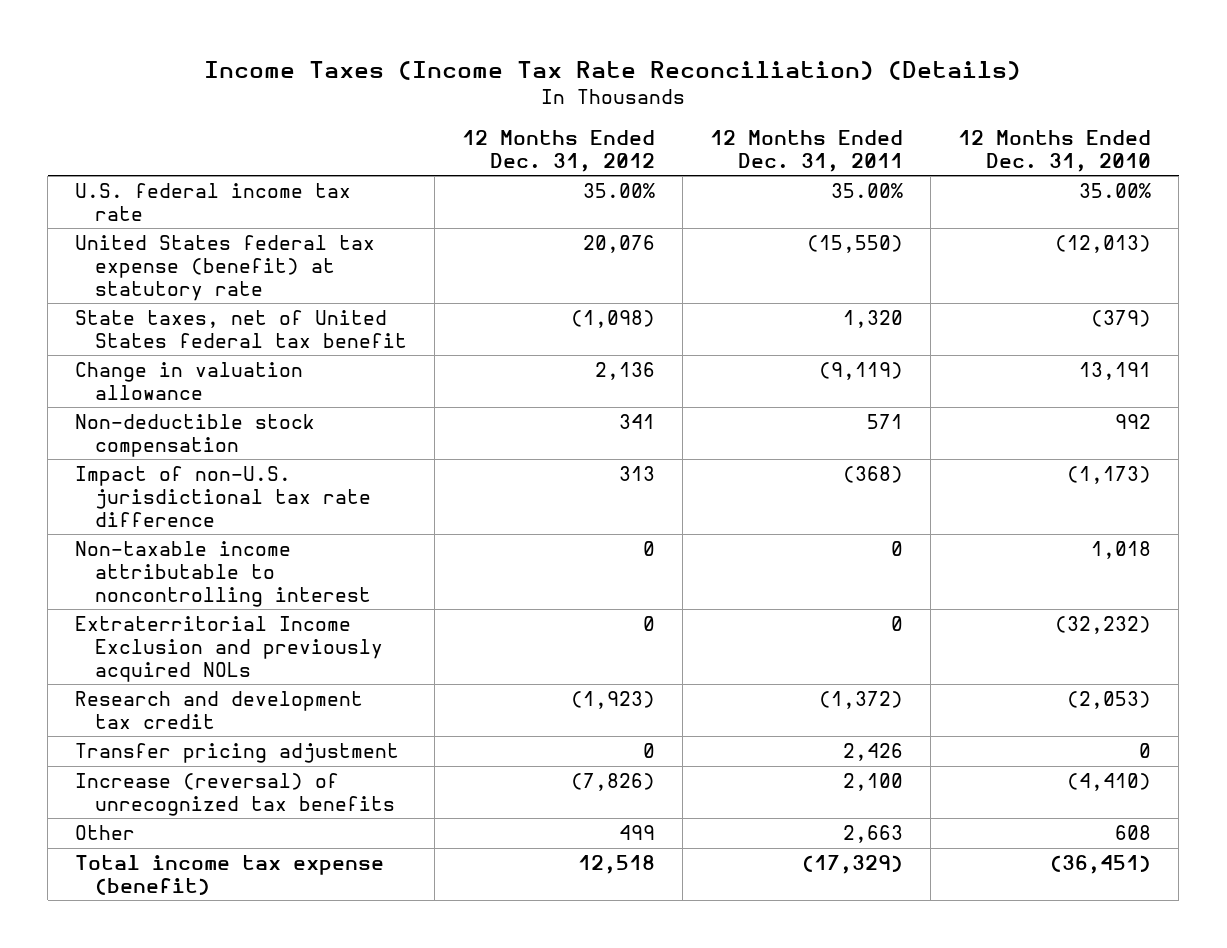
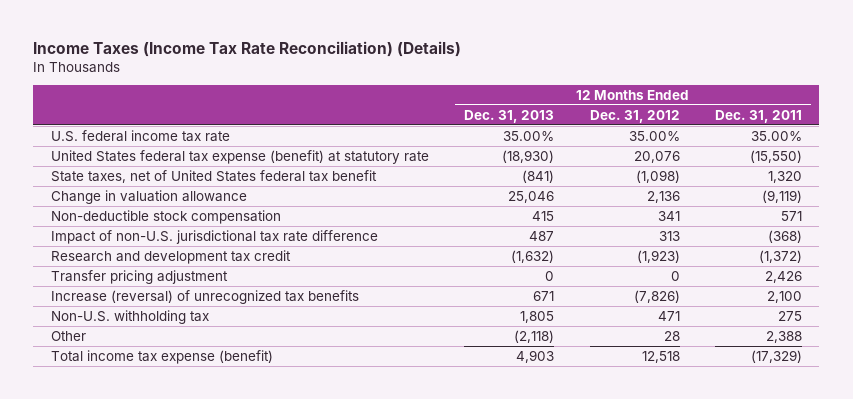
[958,130,1152,172] 12 Months Ended Dec. 31, 2010 -> none
none -> [464,109,555,123] Dec. 31, 2013
[75,541,372,607] Non-taxable income attributable to noncontrolling interest -> none
[75,616,384,682] Extraterritorial Income Exclusion and previously acquired NOLs -> none
none -> [50,309,209,324] Non-U.S. withholding tax
[619,825,656,841] 499 -> [663,330,680,341] 28
[843,825,904,844] 2,663 -> [765,330,802,343] 2,388

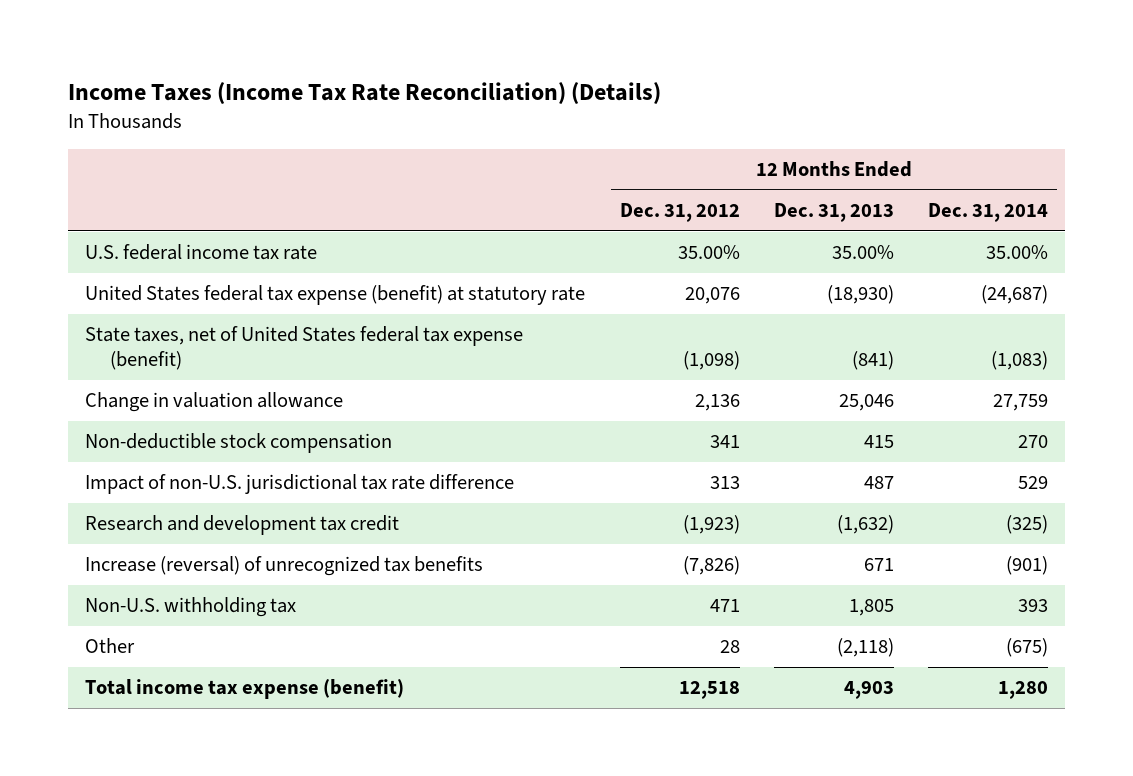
[714,109,802,123] Dec. 31, 2011 -> none
none -> [928,202,1049,222] Dec. 31, 2014
[50,169,377,183] State taxes, net of United States federal tax benefit -> [85,326,524,371] State taxes, net of United States federal tax expense (benefit)
[50,269,228,284] Transfer pricing adjustment -> none

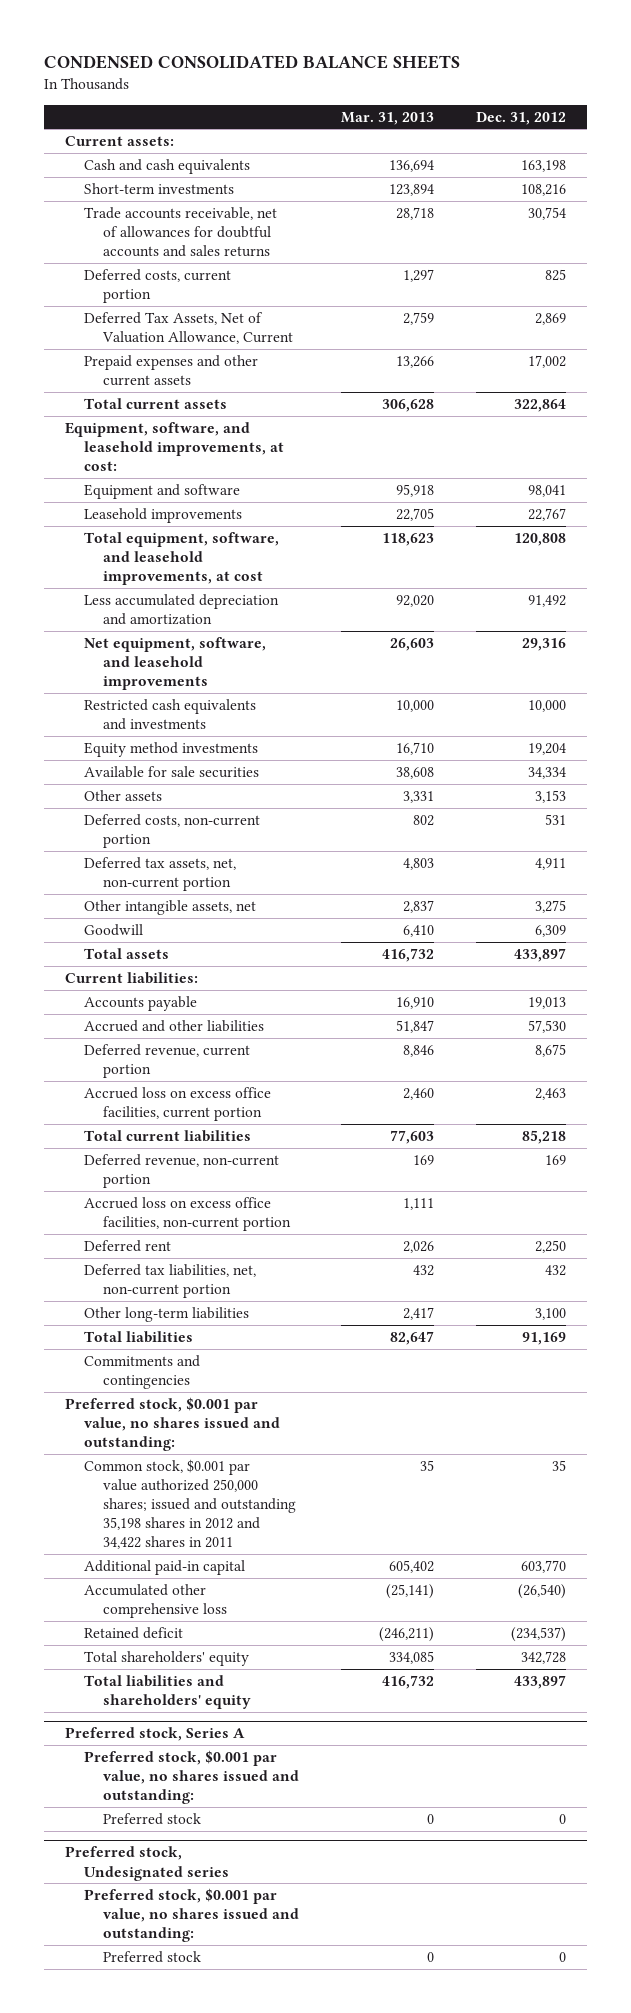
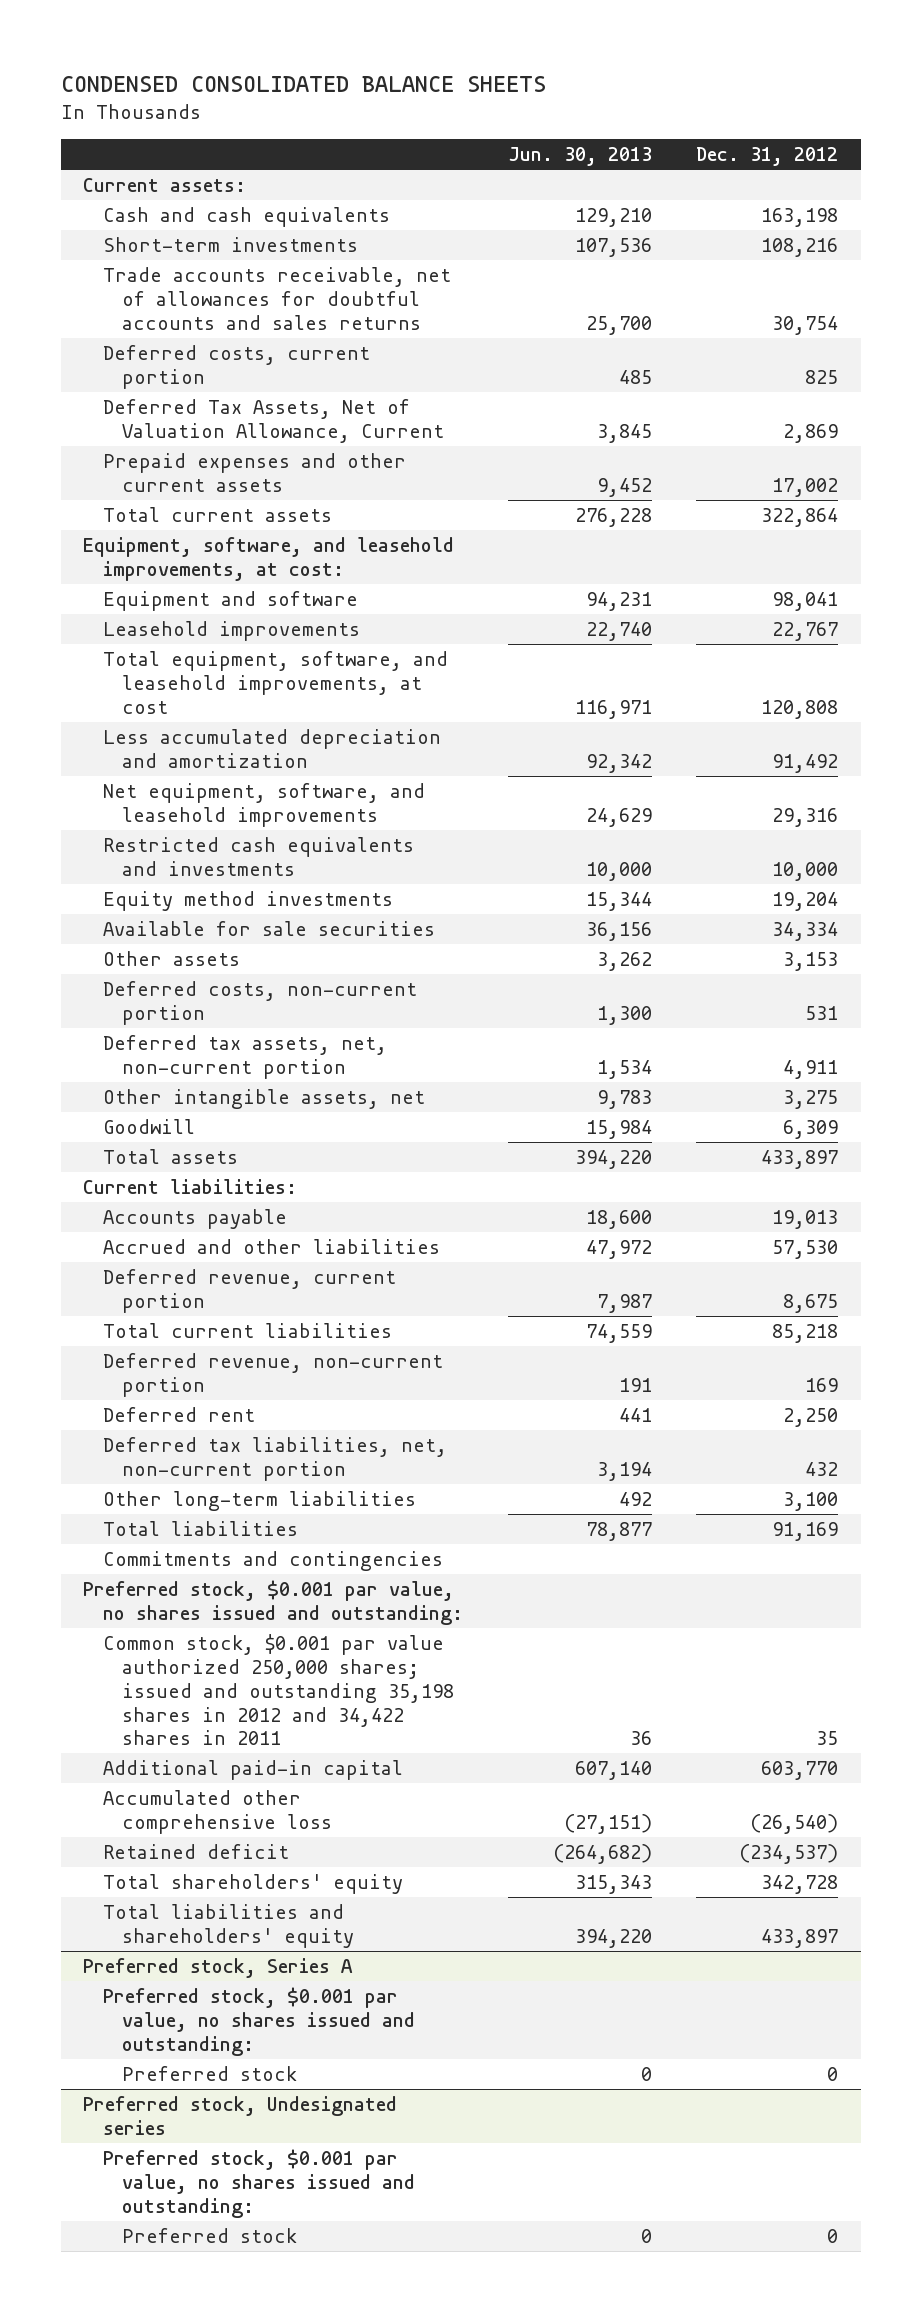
[340,111,434,125] Mar. 31, 2013 -> none
none -> [507,147,652,167] Jun. 30, 2013
[83,1086,271,1121] Accrued loss on excess office facilities, current portion -> none
[83,1196,291,1231] Accrued loss on excess office facilities, non-current portion -> none

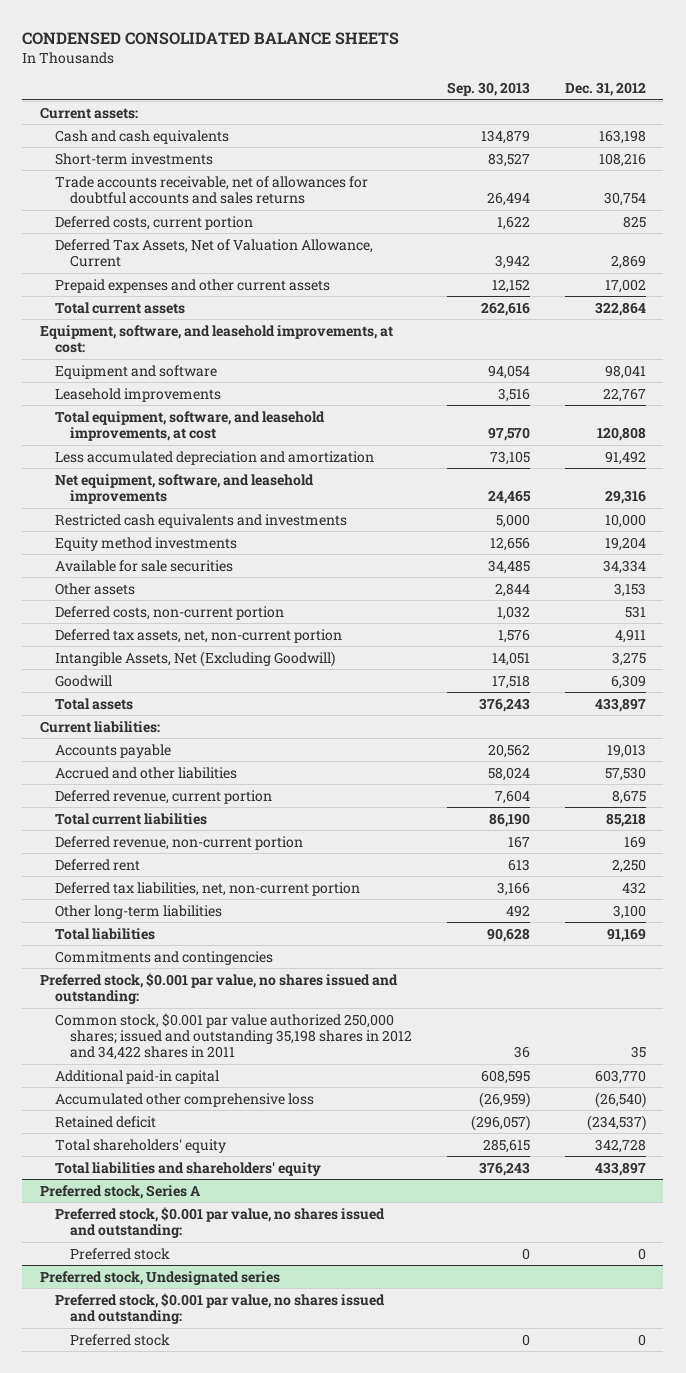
[507,147,652,167] Jun. 30, 2013 -> none
none -> [446,82,530,97] Sep. 30, 2013
[102,1088,425,1109] Other intangible assets, net -> [54,650,335,667] Intangible Assets, Net (Excluding Goodwill)

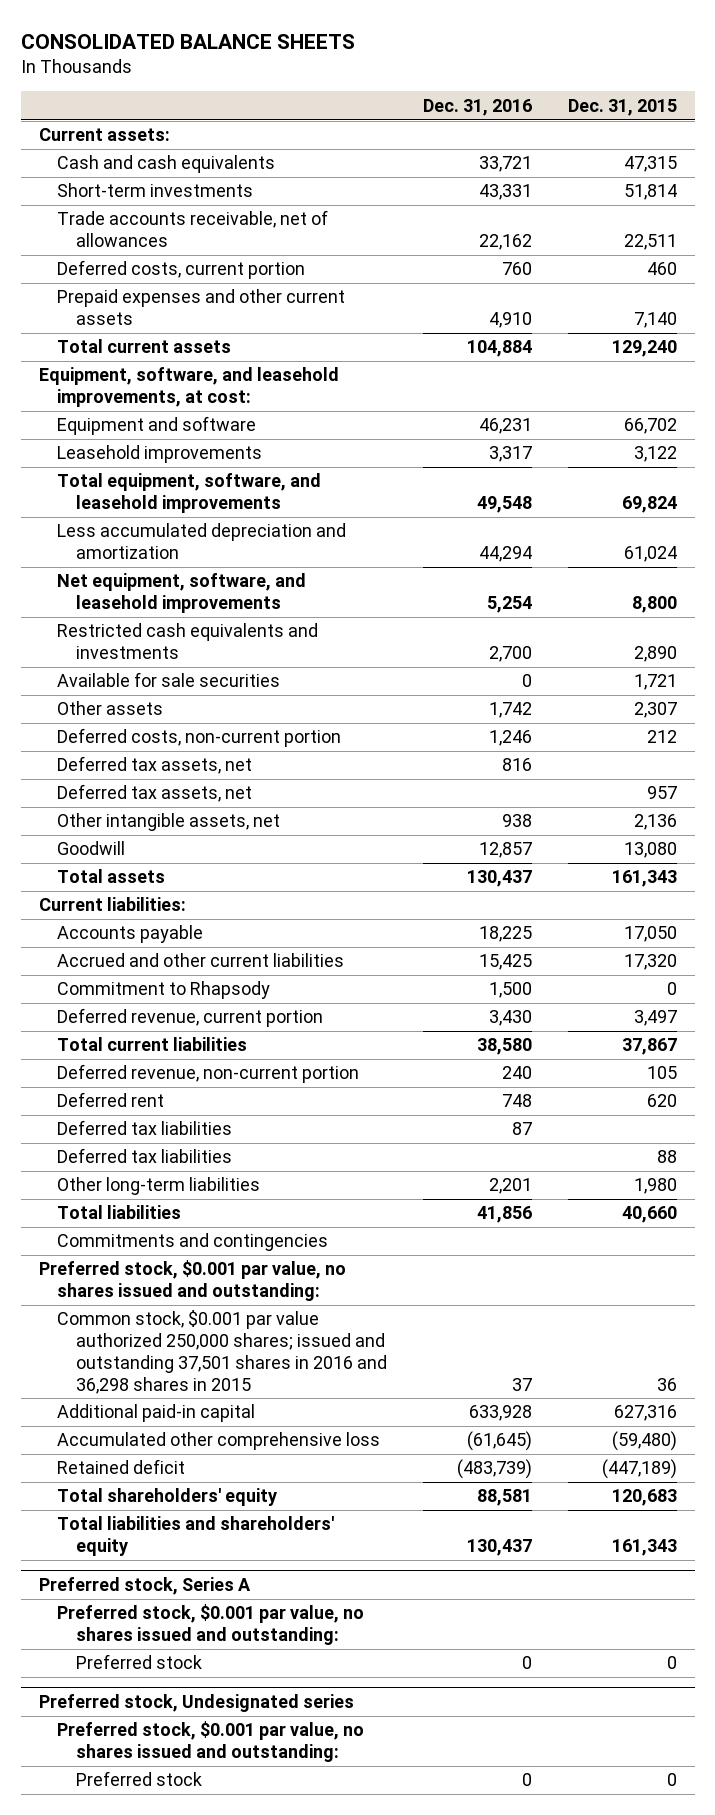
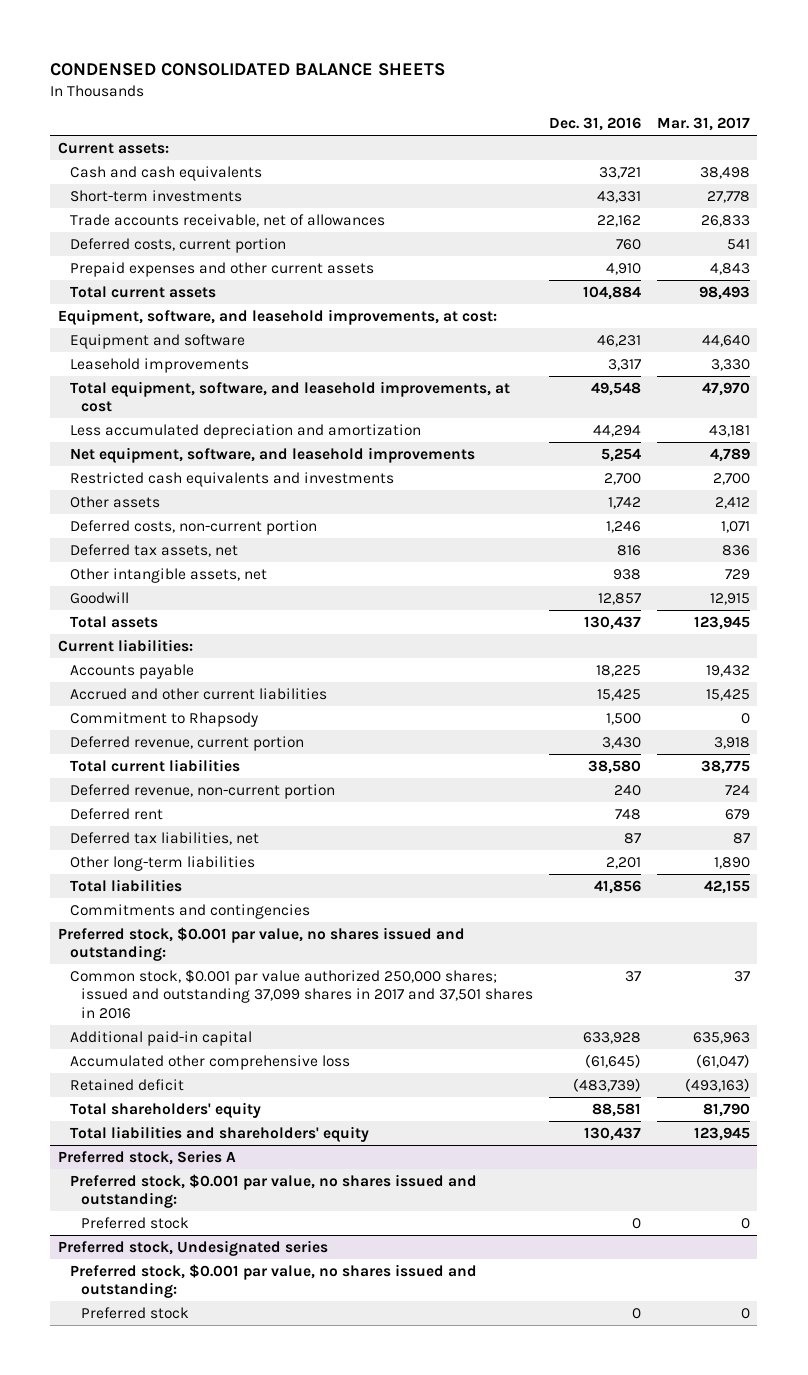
[20,33,355,49] CONSOLIDATED BALANCE SHEETS -> [50,62,446,76] CONDENSED CONSOLIDATED BALANCE SHEETS
[567,98,677,116] Dec. 31, 2015 -> none
none -> [656,117,750,132] Mar. 31, 2017
[57,473,322,514] Total equipment, software, and leasehold improvements -> [69,380,510,413] Total equipment, software, and leasehold improvements, at cost
[57,672,281,688] Available for sale securities -> none
[57,784,253,803] Deferred tax assets, net -> none
[57,1148,233,1164] Deferred tax liabilities -> none
[57,1120,233,1136] Deferred tax liabilities -> [69,831,259,845] Deferred tax liabilities, net
[57,1310,387,1394] Common stock, $0.001 par value authorized 250,000 shares; issued and outstanding 37,501 shares in 2016 and 36,298 shares in 2015 -> [69,968,534,1019] Common stock, $0.001 par value authorized 250,000 shares; issued and outstanding 37,099 shares in 2017 and 37,501 shares in 2016

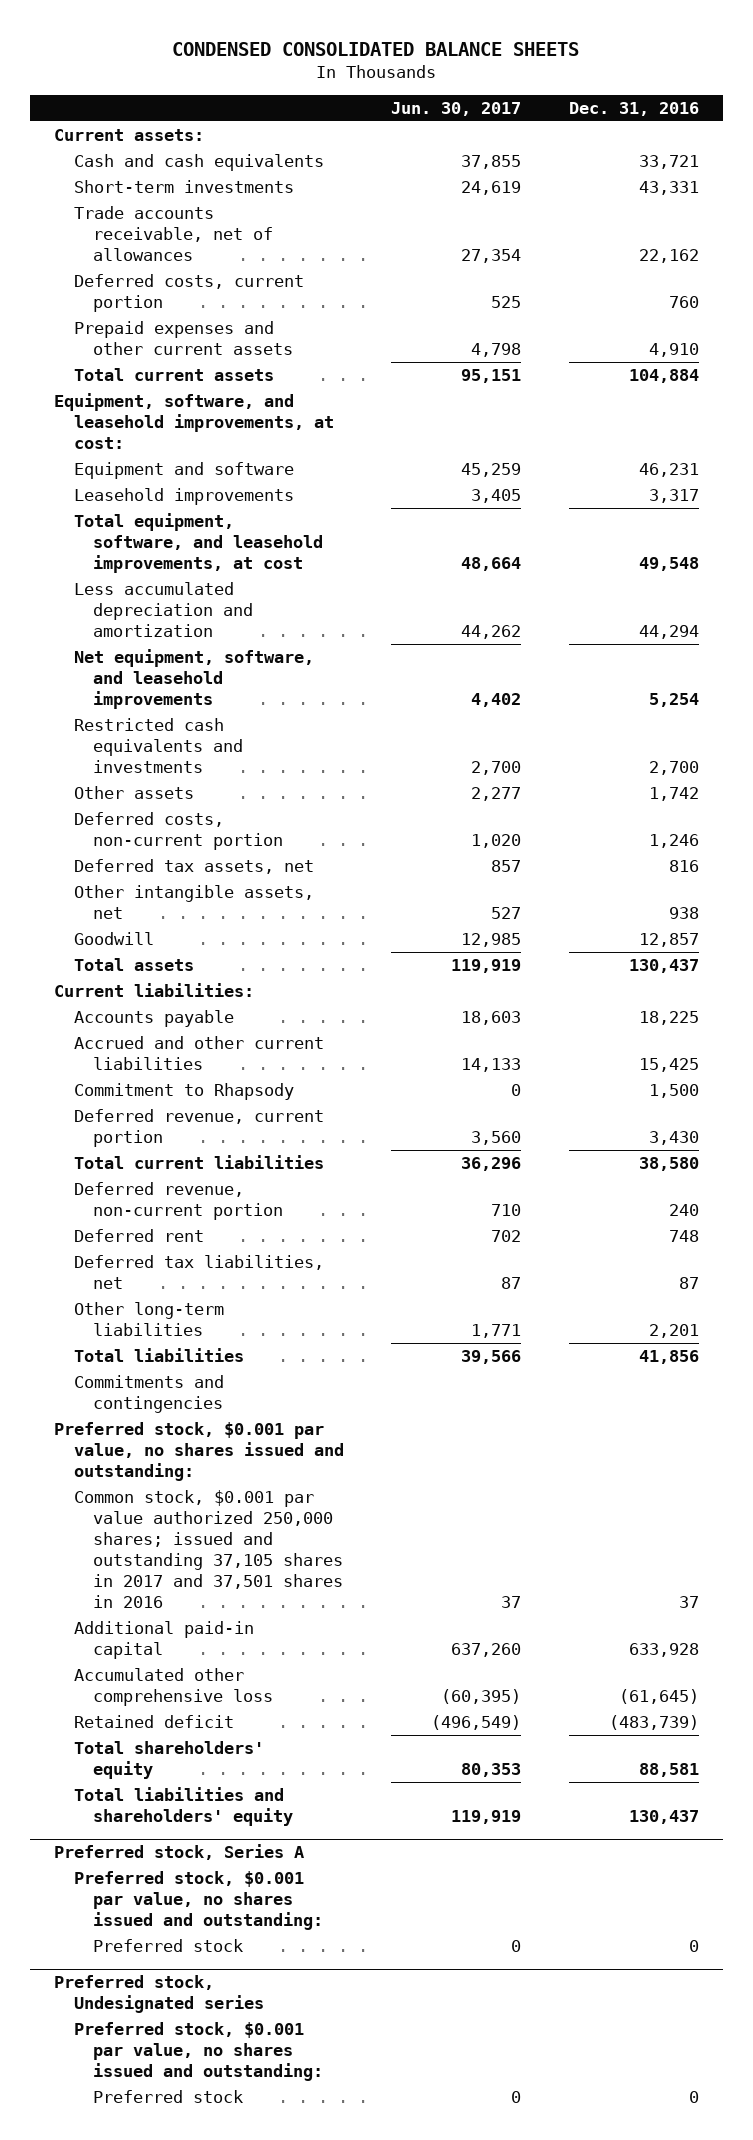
[656,117,750,132] Mar. 31, 2017 -> none
none -> [391,102,522,117] Jun. 30, 2017
[69,968,534,1019] Common stock, $0.001 par value authorized 250,000 shares; issued and outstanding 37,099 shares in 2017 and 37,501 shares in 2016 -> [73,1490,344,1608] Common stock, $0.001 par value authorized 250,000 shares; issued and outstanding 37,105 shares in 2017 and 37,501 shares in 2016

